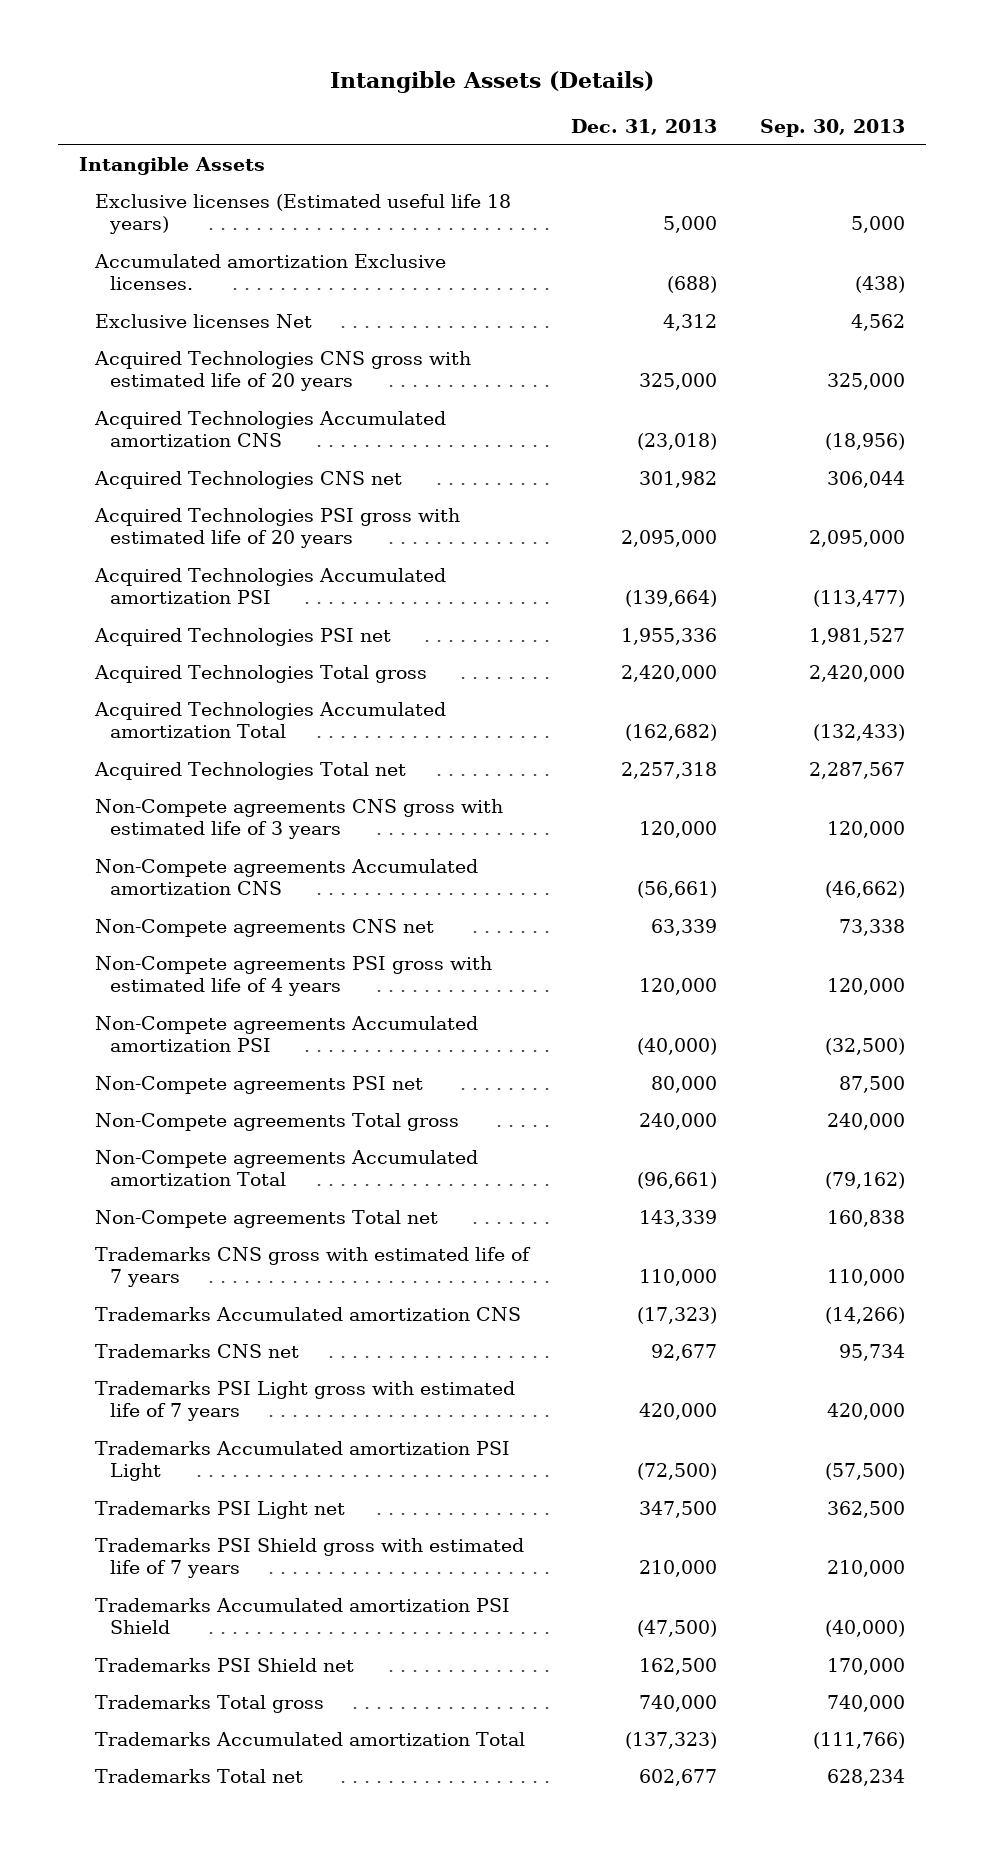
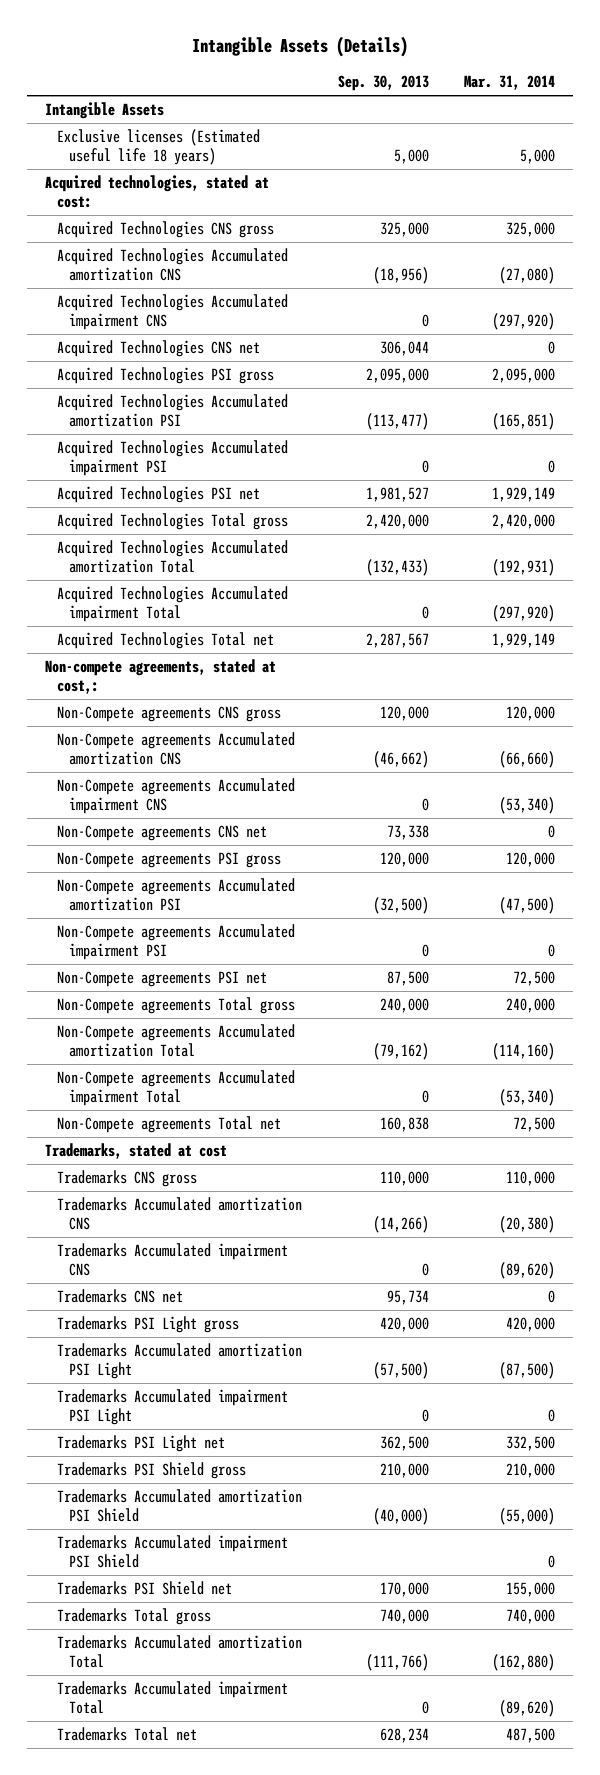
[571,118,718,135] Dec. 31, 2013 -> none
none -> [464,74,556,90] Mar. 31, 2014
[93,253,446,291] Accumulated amortization Exclusive licenses. -> none
[94,313,312,328] Exclusive licenses Net -> none
none -> [44,175,269,209] Acquired technologies, stated at cost:
[93,350,471,392] Acquired Technologies CNS gross with estimated life of 20 years -> [56,221,274,239] Acquired Technologies CNS gross
none -> [56,294,288,331] Acquired Technologies Accumulated impairment CNS
[93,507,460,549] Acquired Technologies PSI gross with estimated life of 20 years -> [56,367,274,385] Acquired Technologies PSI gross
none -> [56,440,288,477] Acquired Technologies Accumulated impairment PSI
none -> [56,586,288,623] Acquired Technologies Accumulated impairment Total
none -> [44,659,276,695] Non-compete agreements, stated at cost,:
[94,798,503,840] Non-Compete agreements CNS gross with estimated life of 3 years -> [56,706,281,723] Non-Compete agreements CNS gross
none -> [56,778,295,815] Non-Compete agreements Accumulated impairment CNS
[94,955,492,997] Non-Compete agreements PSI gross with estimated life of 4 years -> [56,852,281,869] Non-Compete agreements PSI gross
none -> [56,924,295,961] Non-Compete agreements Accumulated impairment PSI
none -> [56,1070,295,1107] Non-Compete agreements Accumulated impairment Total
none -> [44,1143,227,1160] Trademarks, stated at cost
[94,1246,531,1288] Trademarks CNS gross with estimated life of 7 years -> [56,1170,197,1188] Trademarks CNS gross
none -> [56,1243,288,1277] Trademarks Accumulated impairment CNS
[94,1380,515,1422] Trademarks PSI Light gross with estimated life of 7 years -> [56,1316,239,1334] Trademarks PSI Light gross
none -> [56,1389,288,1426] Trademarks Accumulated impairment PSI Light
[94,1537,524,1579] Trademarks PSI Shield gross with estimated life of 7 years -> [56,1462,246,1480] Trademarks PSI Shield gross
none -> [56,1535,288,1569] Trademarks Accumulated impairment PSI Shield
none -> [56,1681,288,1715] Trademarks Accumulated impairment Total

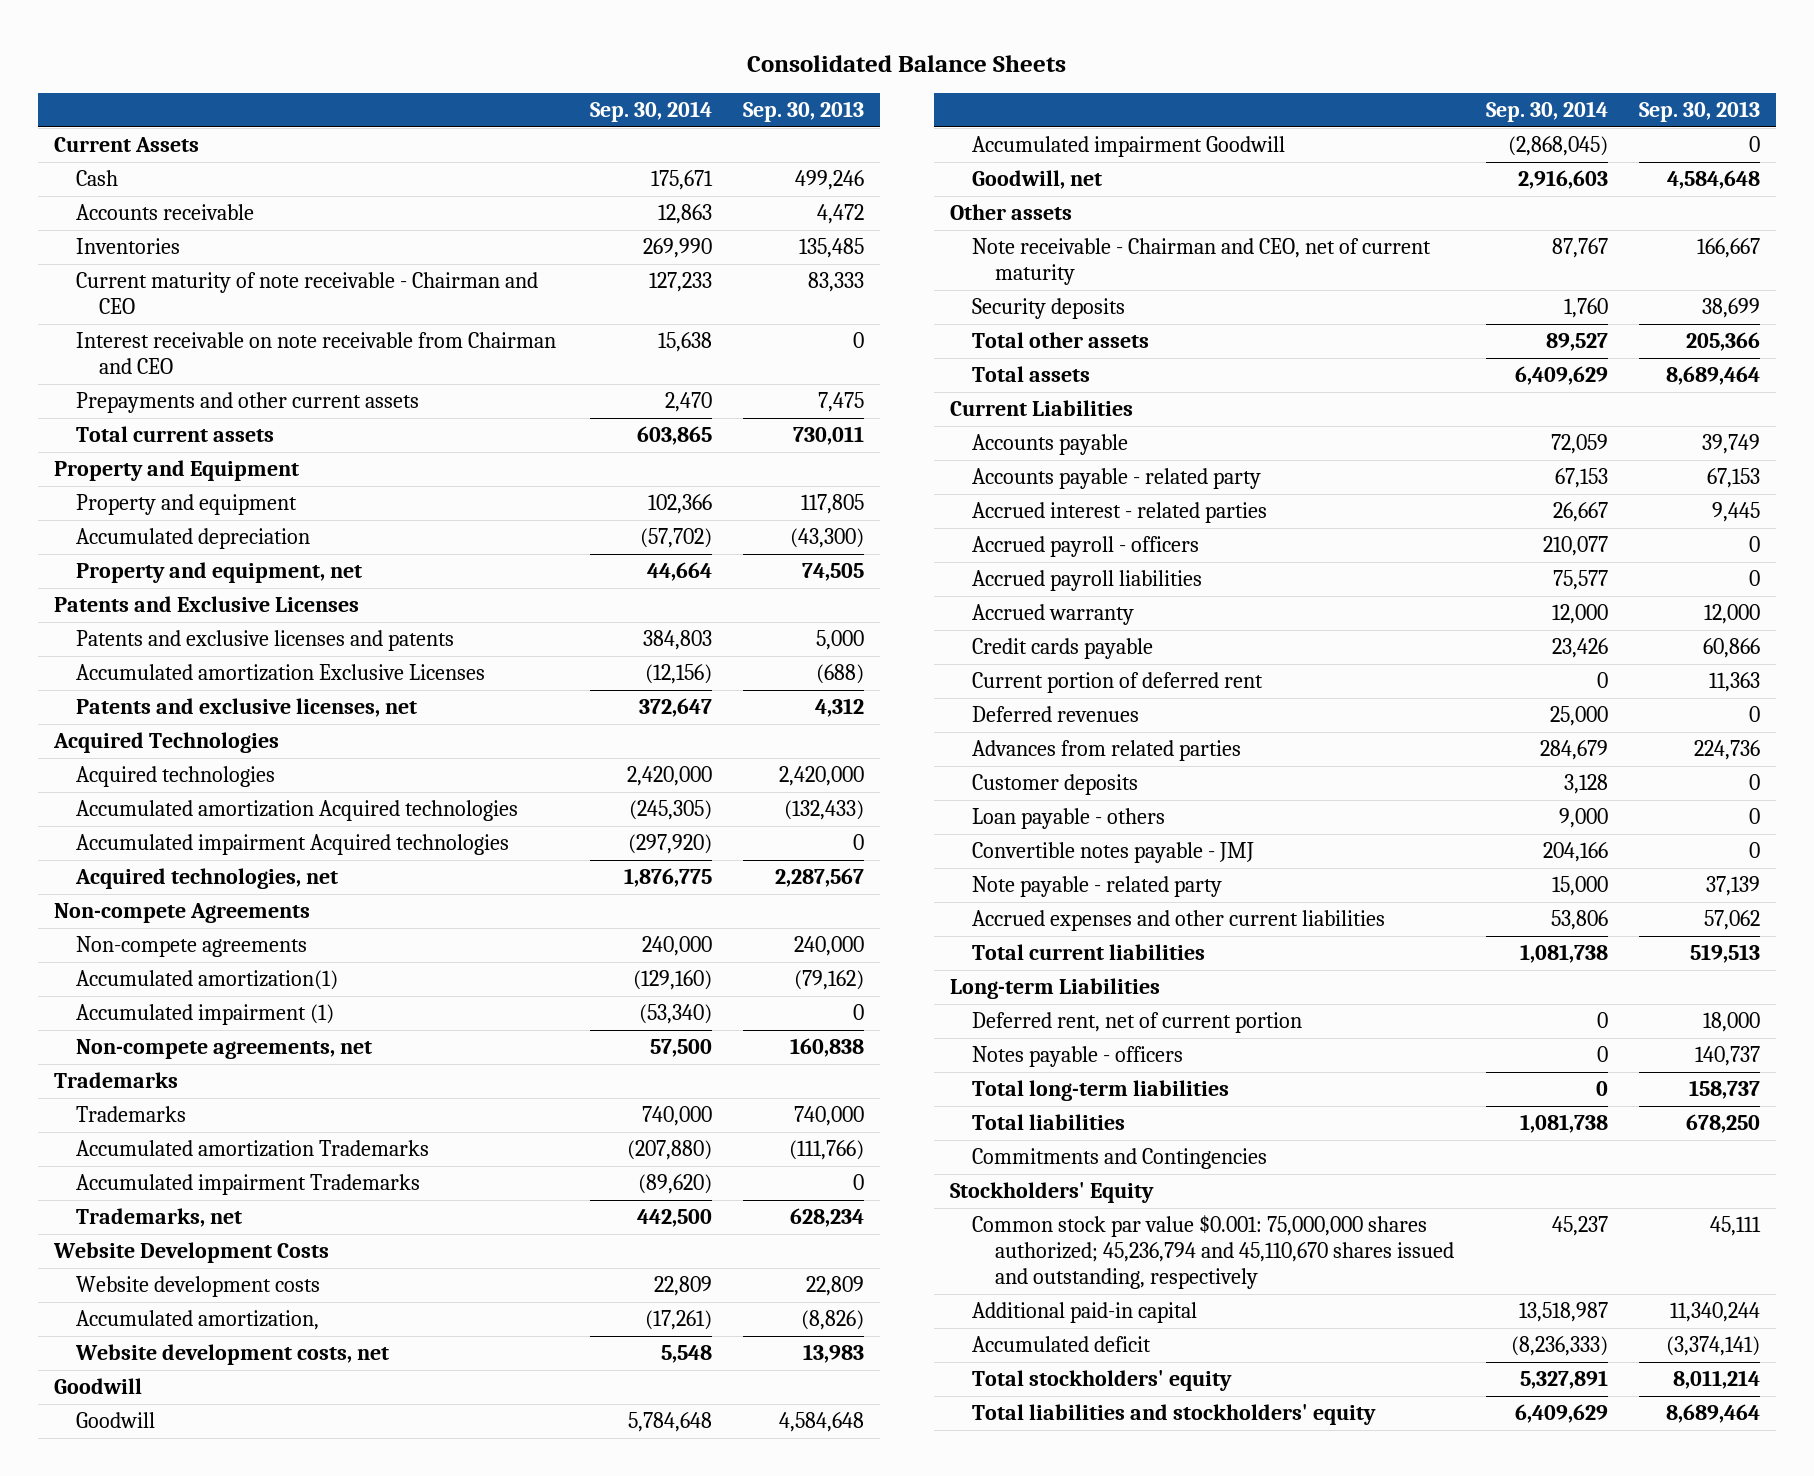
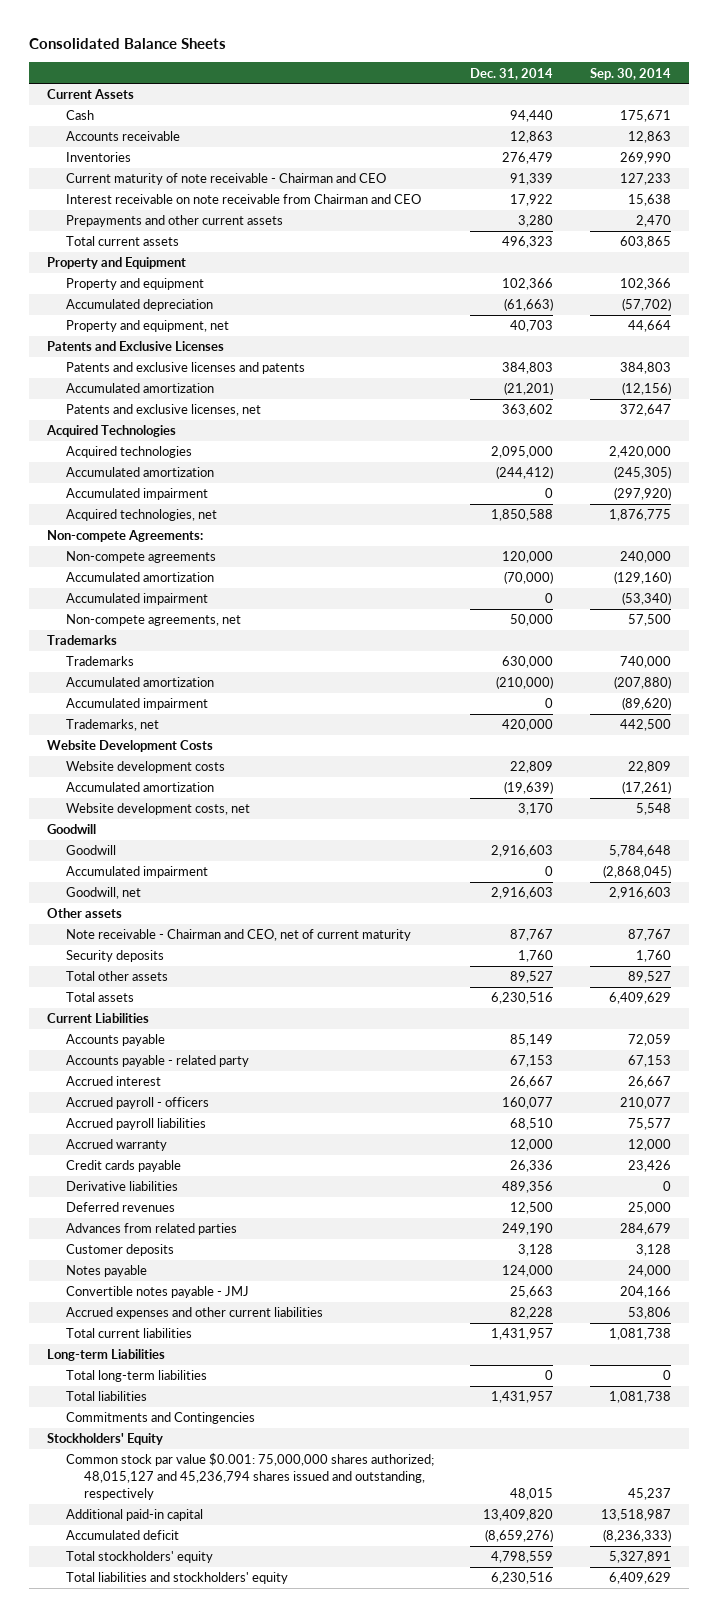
[743,101,865,123] Sep. 30, 2013 -> none
none -> [470,67,554,80] Dec. 31, 2014
[76,664,486,682] Accumulated amortization Exclusive Licenses -> [65,383,214,394] Accumulated amortization
[76,800,519,822] Accumulated amortization Acquired technologies -> [65,467,214,478] Accumulated amortization
[76,834,510,856] Accumulated impairment Acquired technologies -> [65,488,208,501] Accumulated impairment
[53,903,310,924] Non-compete Agreements -> [47,530,204,543] Non-compete Agreements:
[76,970,339,991] Accumulated amortization(1) -> [65,572,214,583] Accumulated amortization
[76,1004,335,1026] Accumulated impairment (1) -> [65,593,208,606] Accumulated impairment
[76,1140,430,1158] Accumulated amortization Trademarks -> [65,677,214,688] Accumulated amortization
[76,1174,421,1196] Accumulated impairment Trademarks -> [65,698,208,711] Accumulated impairment
[76,1310,320,1331] Accumulated amortization, -> [65,782,214,793] Accumulated amortization
[972,136,1286,158] Accumulated impairment Goodwill -> [65,866,208,879] Accumulated impairment
[972,502,1268,524] Accrued interest - related parties -> [65,1076,161,1087] Accrued interest
[972,672,1264,694] Current portion of deferred rent -> none
none -> [65,1181,178,1192] Derivative liabilities
[972,808,1166,830] Loan payable - others -> none
none -> [65,1265,147,1278] Notes payable
[972,876,1223,898] Note payable - related party -> none
[972,1012,1303,1034] Deferred rent, net of current portion -> none
[972,1046,1184,1068] Notes payable - officers -> none
[972,1215,1454,1290] Common stock par value $0.001: 75,000,000 shares authorized; 45,236,794 and 45,110,670 shares issued and outstanding, respectively -> [65,1453,434,1501] Common stock par value $0.001: 75,000,000 shares authorized; 48,015,127 and 45,236,794 shares issued and outstanding, respectively

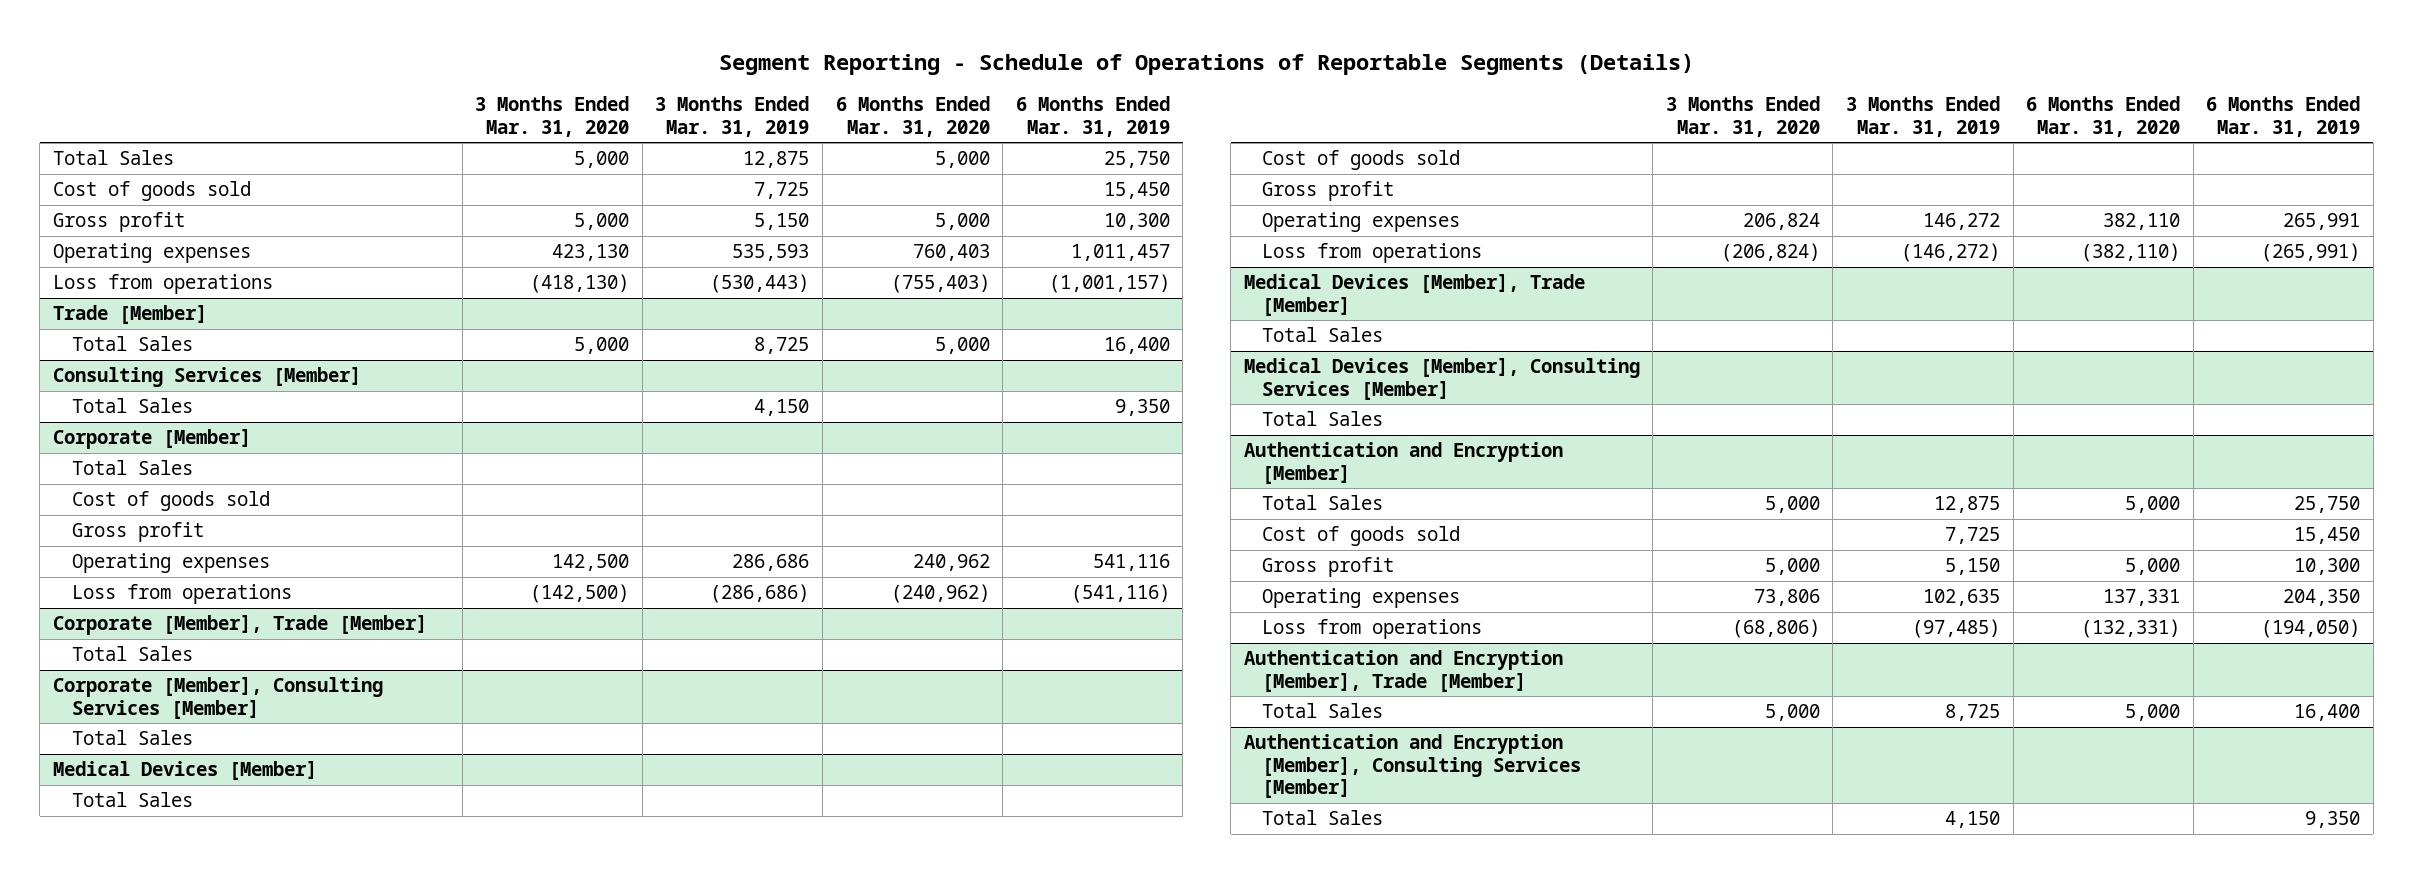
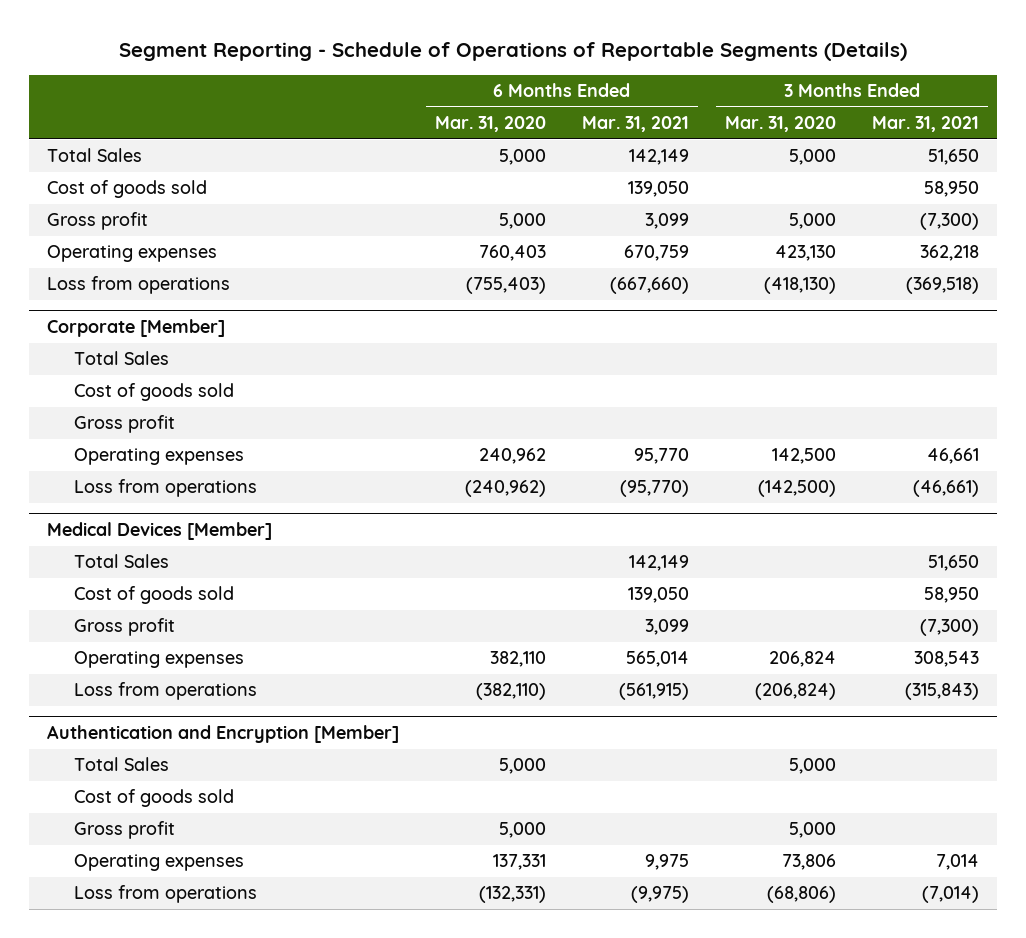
[655,96,810,137] 3 Months Ended Mar. 31, 2019 -> none
[1015,96,1170,137] 6 Months Ended Mar. 31, 2019 -> none
none -> [582,116,690,133] Mar. 31, 2021
none -> [872,116,980,133] Mar. 31, 2021
[53,305,208,325] Trade [Member] -> none
[71,336,193,352] Total Sales -> none
[53,367,362,388] Consulting Services [Member] -> none
[71,398,193,414] Total Sales -> none
[53,615,428,636] Corporate [Member], Trade [Member] -> none
[71,646,193,662] Total Sales -> none
[53,677,384,719] Corporate [Member], Consulting Services [Member] -> none
[71,730,193,746] Total Sales -> none
[1243,274,1585,316] Medical Devices [Member], Trade [Member] -> none
[1262,327,1384,343] Total Sales -> none
[1243,358,1640,400] Medical Devices [Member], Consulting Services [Member] -> none
[1262,411,1384,427] Total Sales -> none
[1243,650,1563,692] Authentication and Encryption [Member], Trade [Member] -> none
[1262,703,1384,719] Total Sales -> none
[1243,734,1582,799] Authentication and Encryption [Member], Consulting Services [Member] -> none
[1262,810,1384,826] Total Sales -> none

